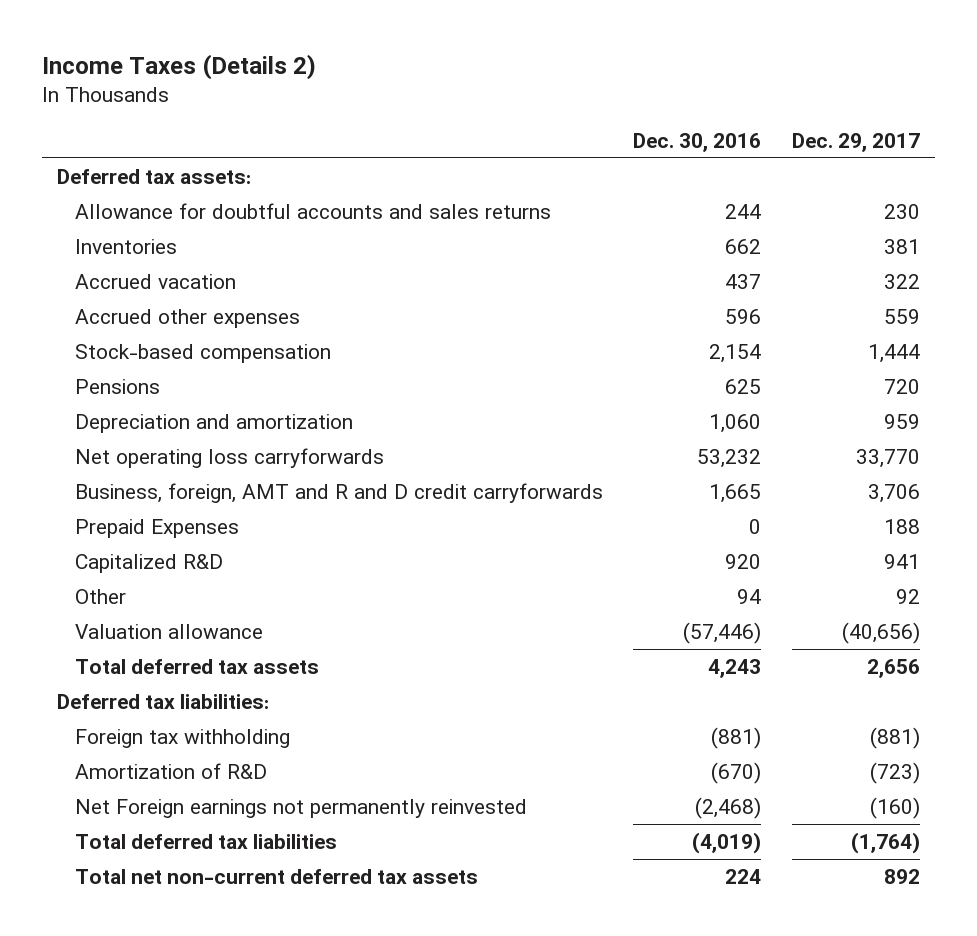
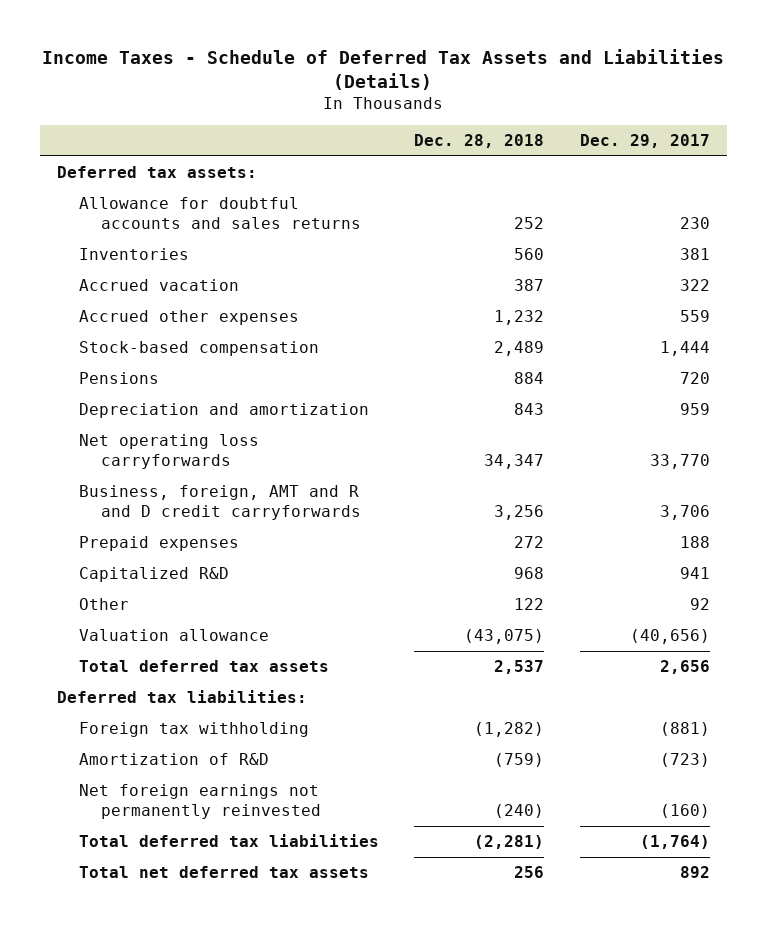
[41,53,316,80] Income Taxes (Details 2) -> [42,48,725,91] Income Taxes - Schedule of Deferred Tax Assets and Liabilities (Details)
[633,132,762,152] Dec. 30, 2016 -> none
none -> [414,133,545,148] Dec. 28, 2018
[74,518,239,538] Prepaid Expenses -> [78,536,239,552] Prepaid expenses
[74,798,527,818] Net Foreign earnings not permanently reinvested -> [78,784,321,820] Net foreign earnings not permanently reinvested
[74,868,478,884] Total net non-current deferred tax assets -> [78,866,369,879] Total net deferred tax assets

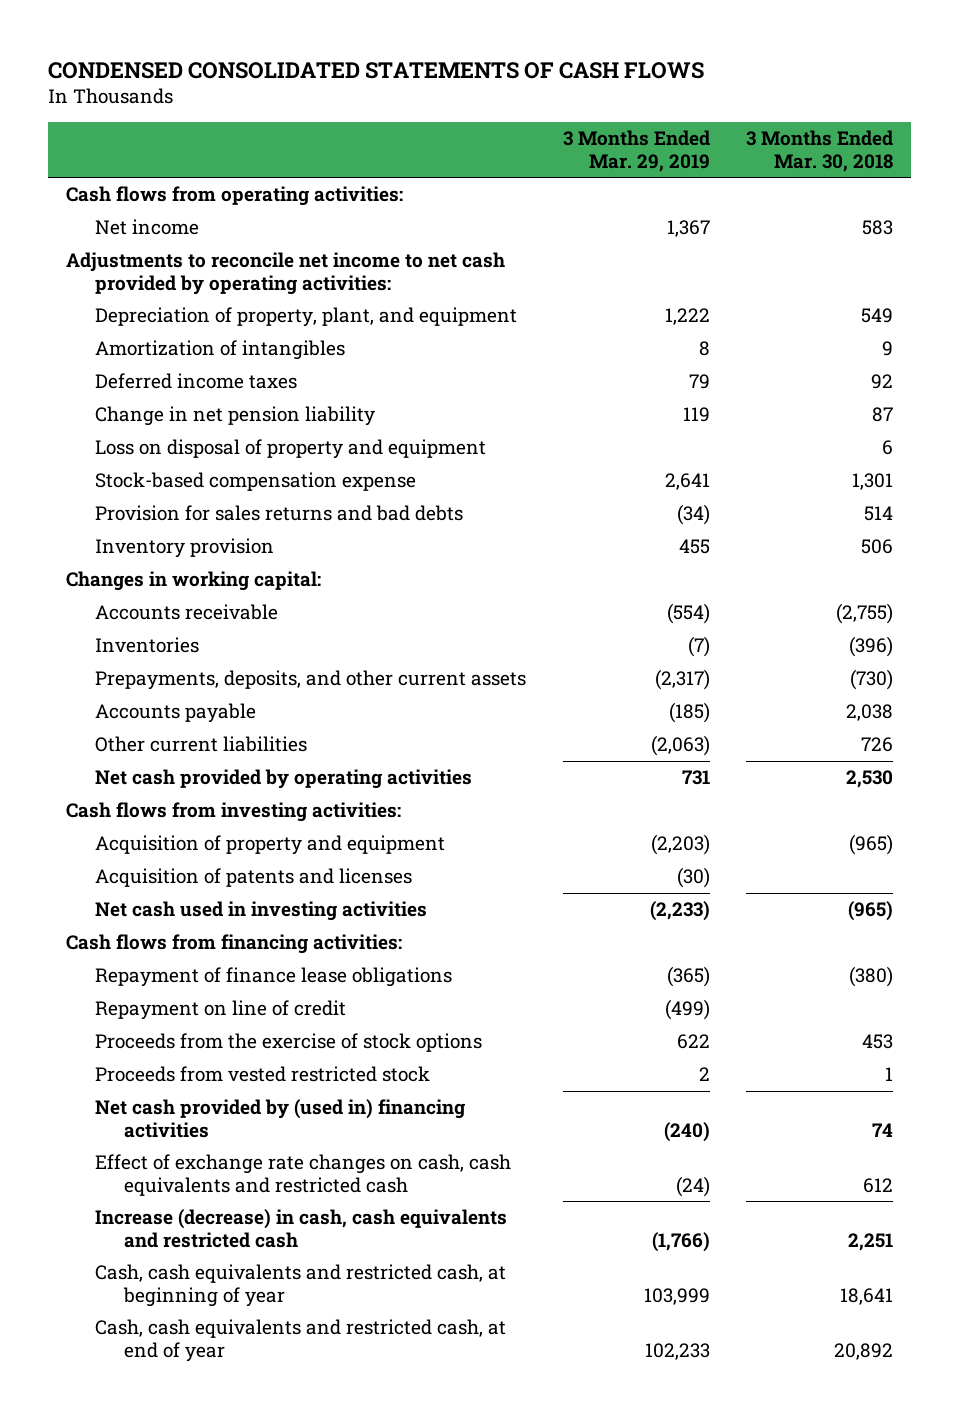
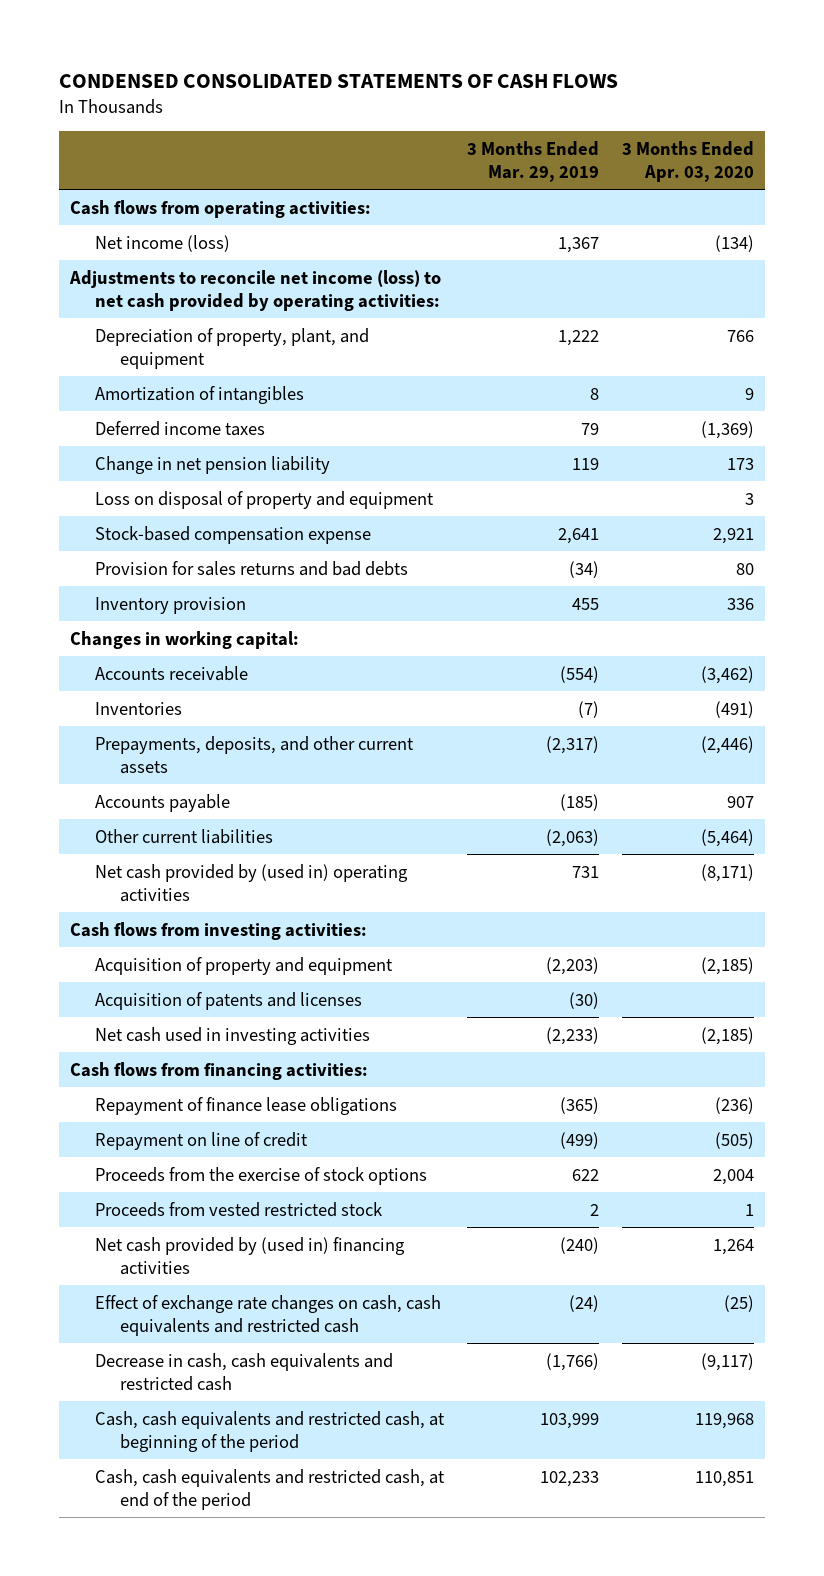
[746,130,894,172] 3 Months Ended Mar. 30, 2018 -> none
none -> [621,140,754,182] 3 Months Ended Apr. 03, 2020
[95,219,200,236] Net income -> [94,234,230,252] Net income (loss)
[66,252,506,295] Adjustments to reconcile net income to net cash provided by operating activities: -> [69,269,442,311] Adjustments to reconcile net income (loss) to net cash provided by operating activities:
[95,769,473,790] Net cash provided by operating activities -> [94,863,408,902] Net cash provided by (used in) operating activities
[95,1209,508,1248] Increase (decrease) in cash, cash equivalents and restricted cash -> [94,1352,393,1391] Decrease in cash, cash equivalents and restricted cash
[95,1264,507,1307] Cash, cash equivalents and restricted cash, at beginning of year -> [94,1410,445,1452] Cash, cash equivalents and restricted cash, at beginning of the period
[95,1319,507,1362] Cash, cash equivalents and restricted cash, at end of year -> [94,1468,445,1510] Cash, cash equivalents and restricted cash, at end of the period

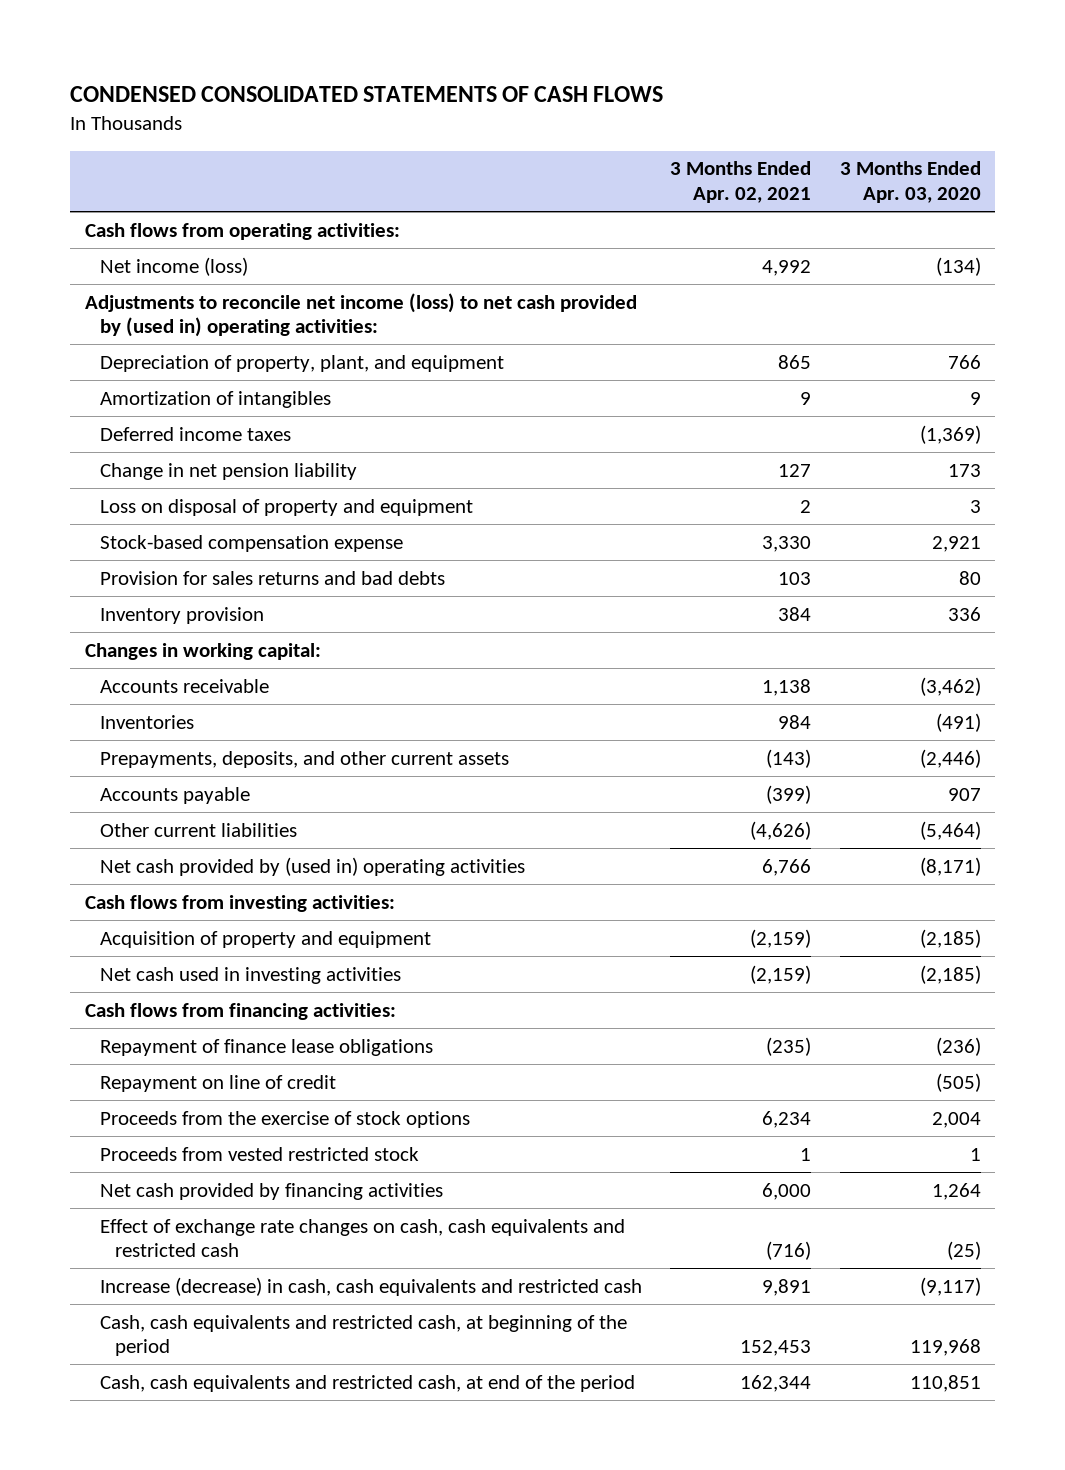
[466,140,599,182] 3 Months Ended Mar. 29, 2019 -> none
none -> [670,161,812,203] 3 Months Ended Apr. 02, 2021
[69,269,442,311] Adjustments to reconcile net income (loss) to net cash provided by operating activities: -> [84,292,637,338] Adjustments to reconcile net income (loss) to net cash provided by (used in) operating activities:
[94,991,362,1010] Acquisition of patents and licenses -> none
[94,1236,405,1275] Net cash provided by (used in) financing activities -> [99,1182,443,1200] Net cash provided by financing activities
[94,1352,393,1391] Decrease in cash, cash equivalents and restricted cash -> [99,1276,642,1296] Increase (decrease) in cash, cash equivalents and restricted cash

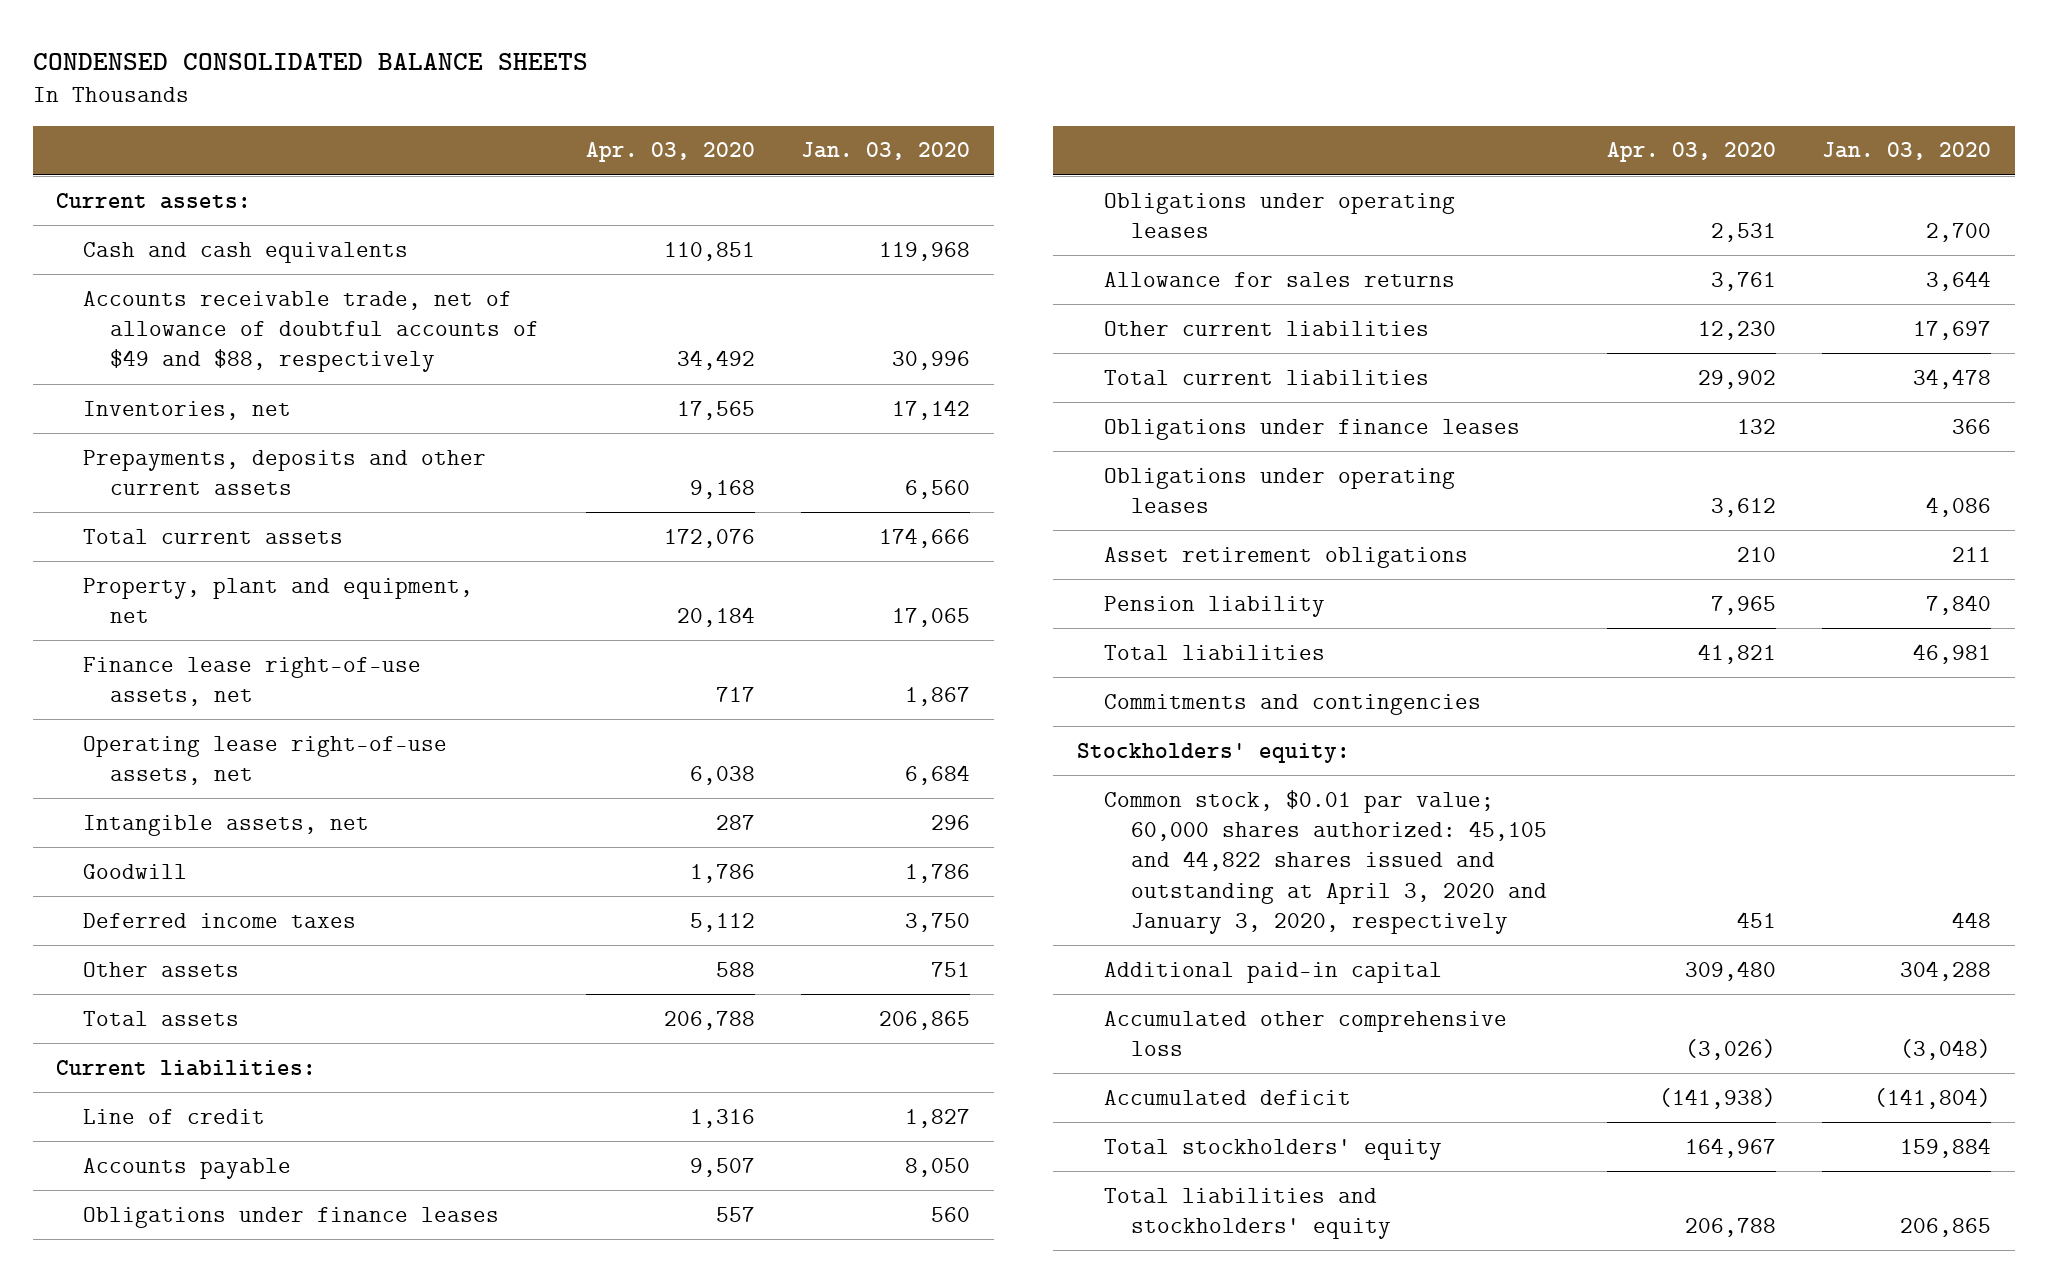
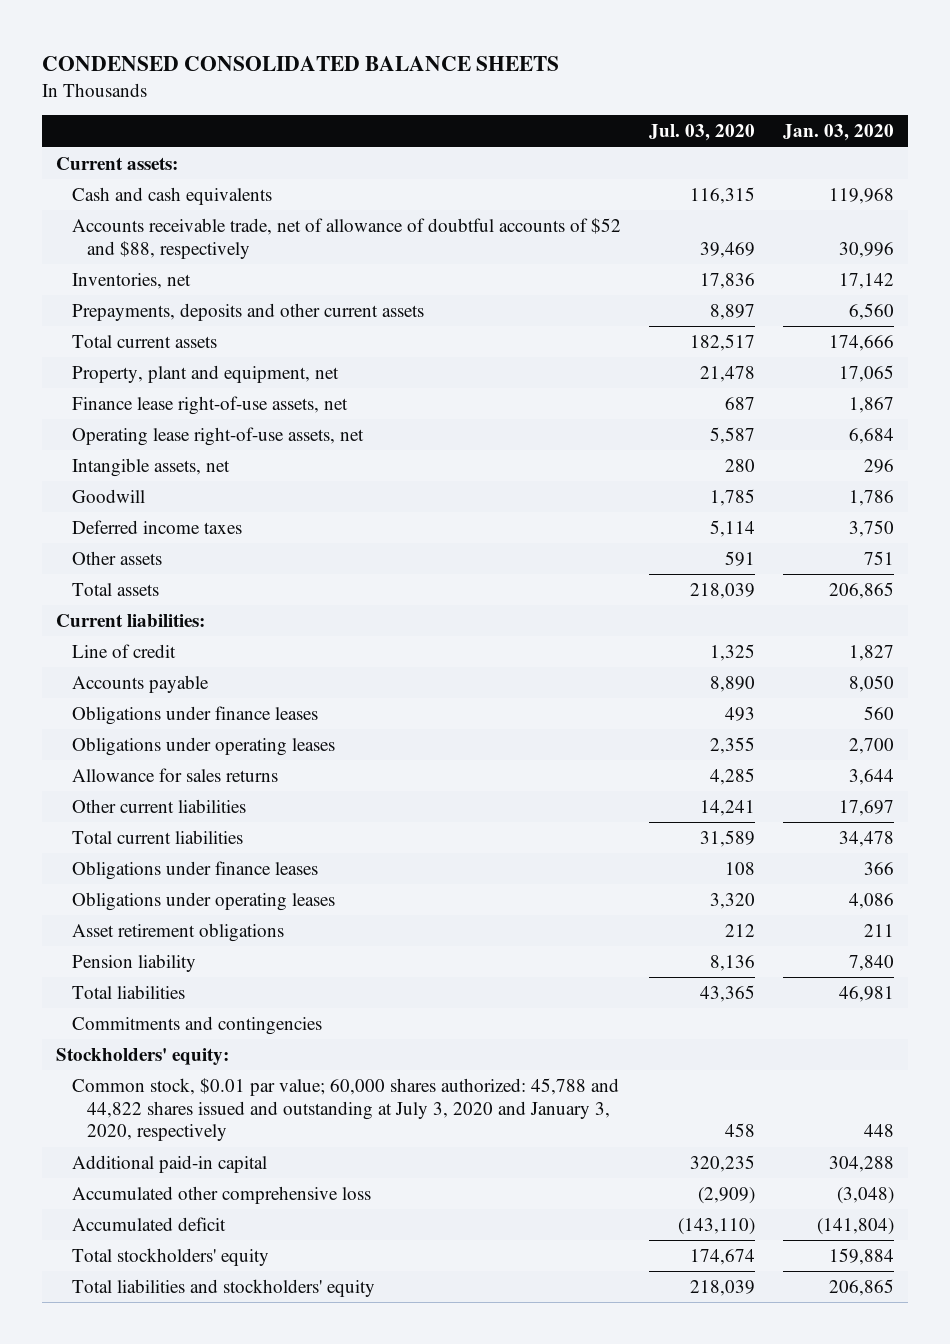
[585,142,755,163] Apr. 03, 2020 -> none
none -> [648,124,755,142] Jul. 03, 2020
[82,290,539,373] Accounts receivable trade, net of allowance of doubtful accounts of $49 and $88, respectively -> [71,217,621,259] Accounts receivable trade, net of allowance of doubtful accounts of $52 and $88, respectively
[1103,789,1547,934] Common stock, $0.01 par value; 60,000 shares authorized: 45,105 and 44,822 shares issued and outstanding at April 3, 2020 and January 3, 2020, respectively -> [71,1077,619,1142] Common stock, $0.01 par value; 60,000 shares authorized: 45,788 and 44,822 shares issued and outstanding at July 3, 2020 and January 3, 2020, respectively

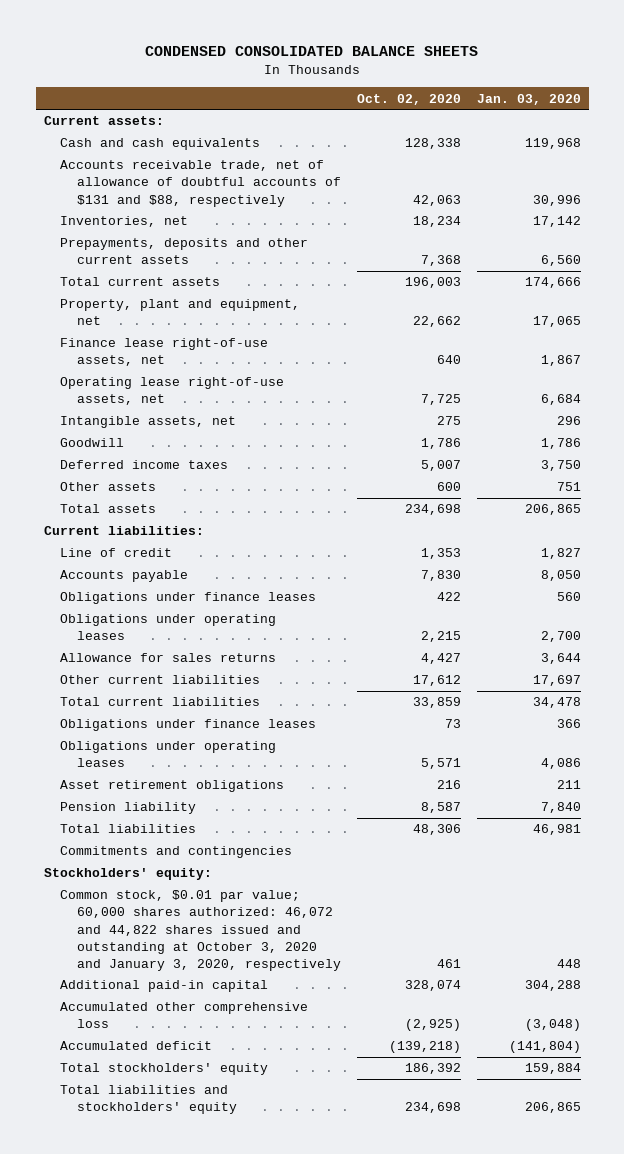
[648,124,755,142] Jul. 03, 2020 -> none
none -> [356,93,461,105] Oct. 02, 2020
[71,217,621,259] Accounts receivable trade, net of allowance of doubtful accounts of $52 and $88, respectively -> [60,160,341,207] Accounts receivable trade, net of allowance of doubtful accounts of $131 and $88, respectively
[71,1077,619,1142] Common stock, $0.01 par value; 60,000 shares authorized: 45,788 and 44,822 shares issued and outstanding at July 3, 2020 and January 3, 2020, respectively -> [60,890,341,971] Common stock, $0.01 par value; 60,000 shares authorized: 46,072 and 44,822 shares issued and outstanding at October 3, 2020 and January 3, 2020, respectively

